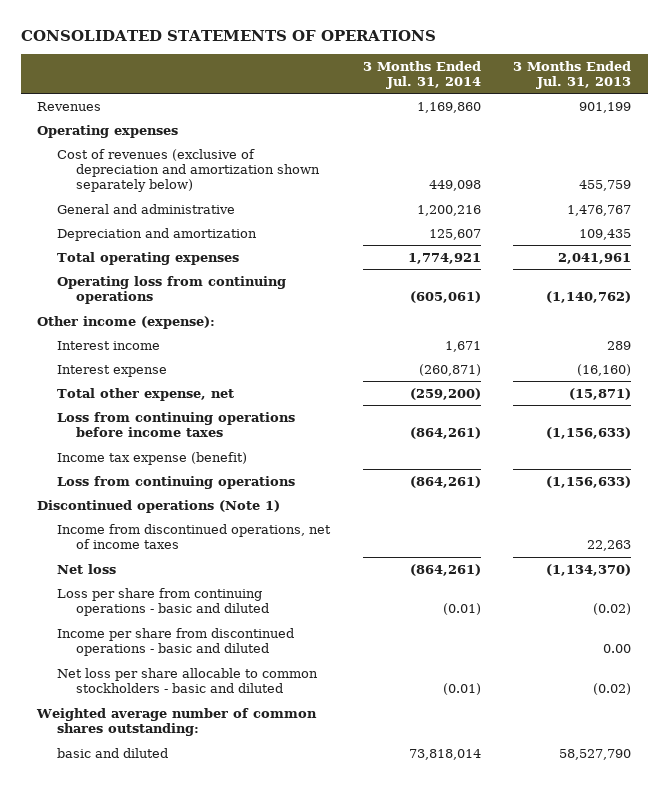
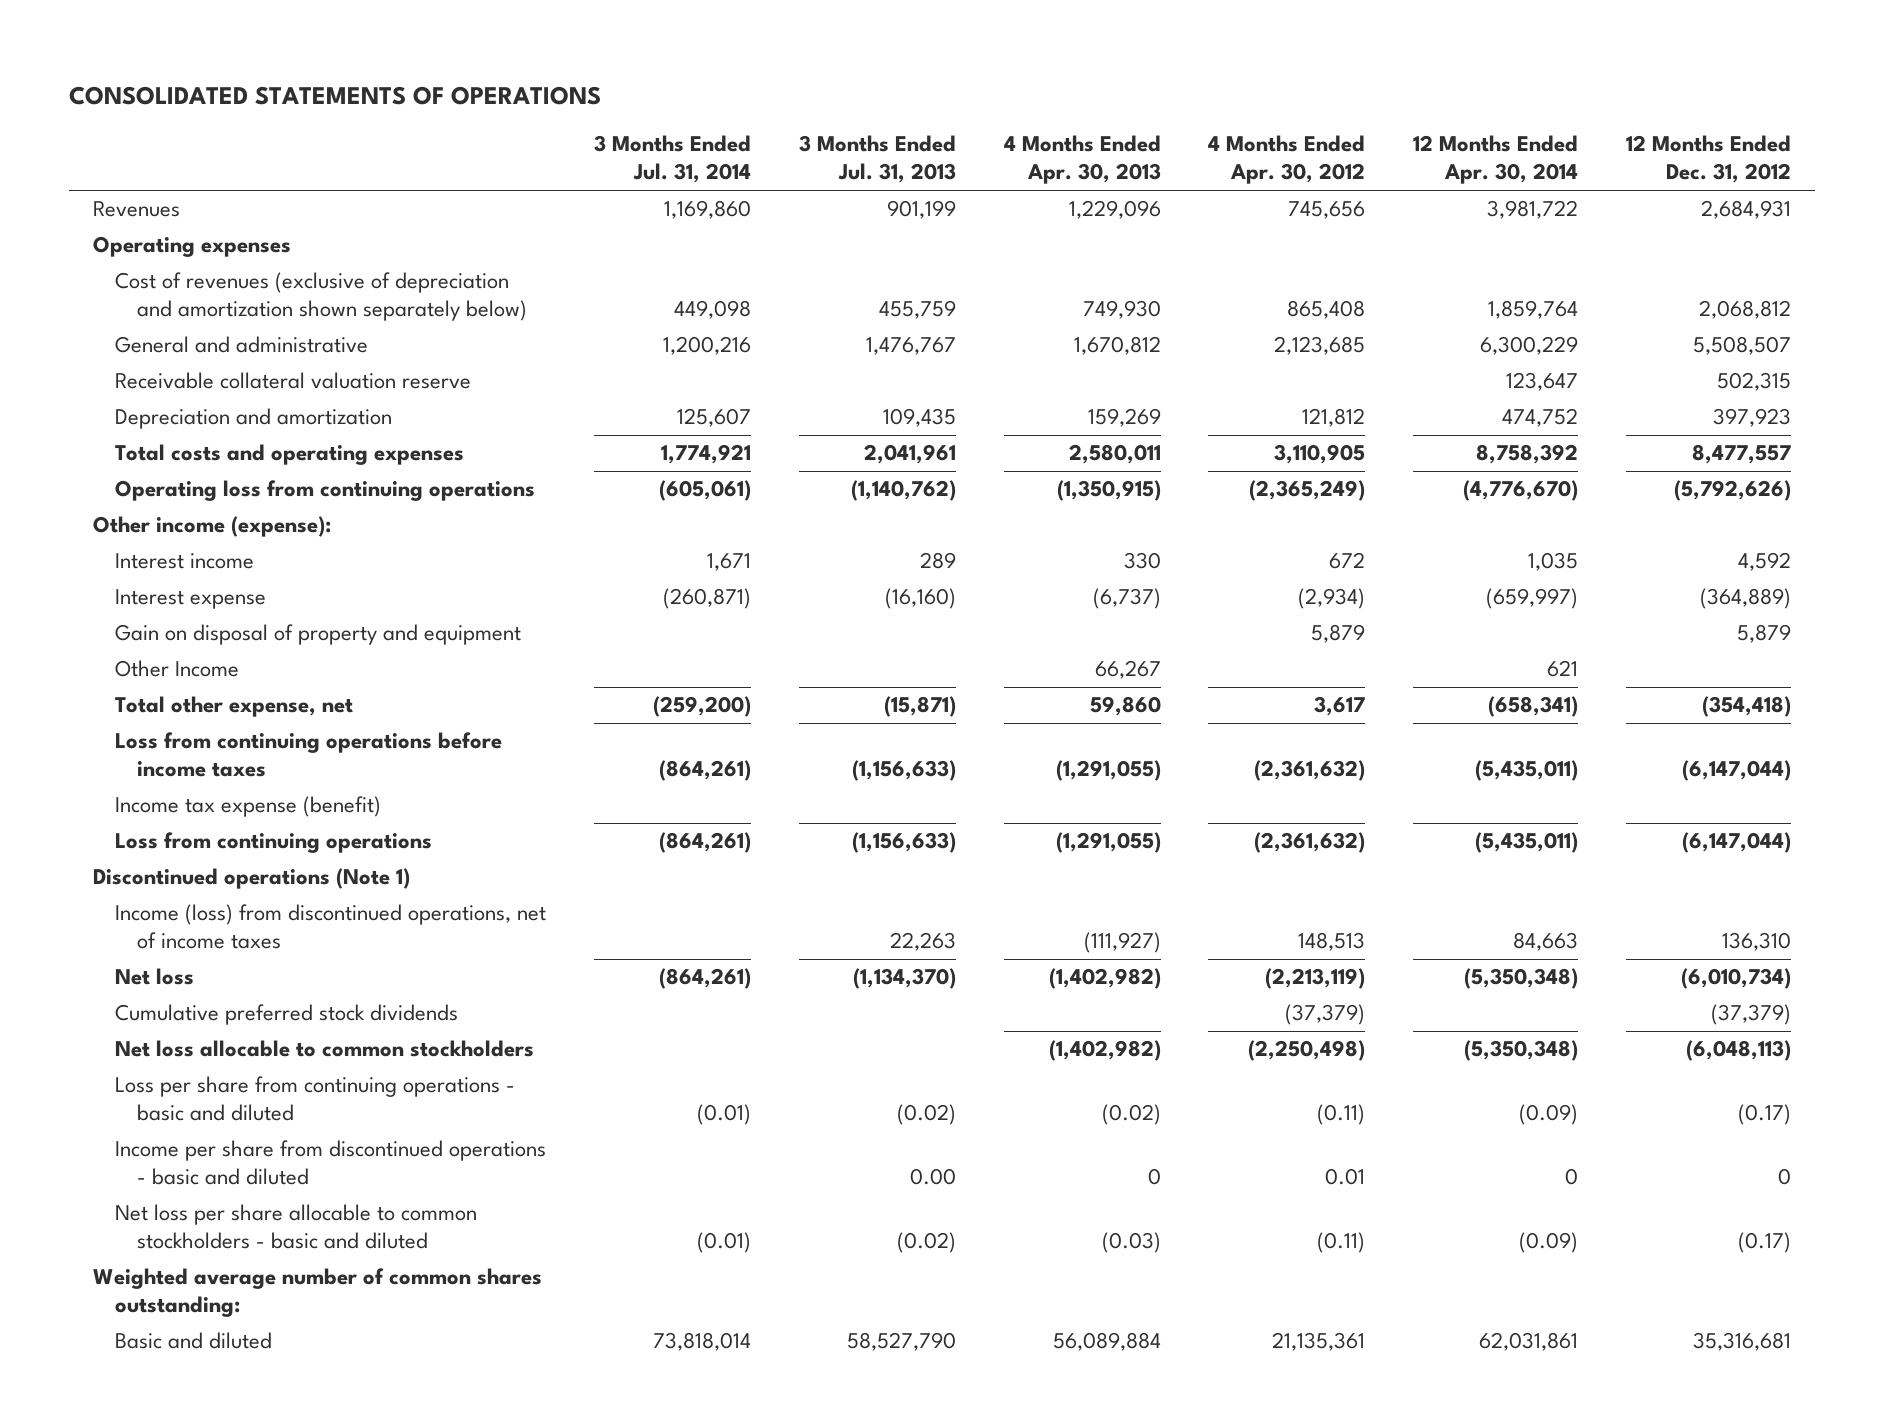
none -> [1003,135,1161,185] 4 Months Ended Apr. 30, 2013
none -> [1208,135,1366,185] 4 Months Ended Apr. 30, 2012
none -> [1413,135,1579,185] 12 Months Ended Apr. 30, 2014
none -> [1626,135,1792,184] 12 Months Ended Dec. 31, 2012
none -> [114,372,471,390] Receivable collateral valuation reserve
[56,251,239,265] Total operating expenses -> [114,444,464,466] Total costs and operating expenses
none -> [114,624,521,646] Gain on disposal of property and equipment
none -> [114,660,239,678] Other Income
[56,523,331,550] Income from discontinued operations, net of income taxes -> [114,904,546,950] Income (loss) from discontinued operations, net of income taxes
none -> [114,1004,458,1026] Cumulative preferred stock dividends
none -> [114,1040,534,1058] Net loss allocable to common stockholders
[56,747,168,758] basic and diluted -> [114,1332,272,1350] Basic and diluted

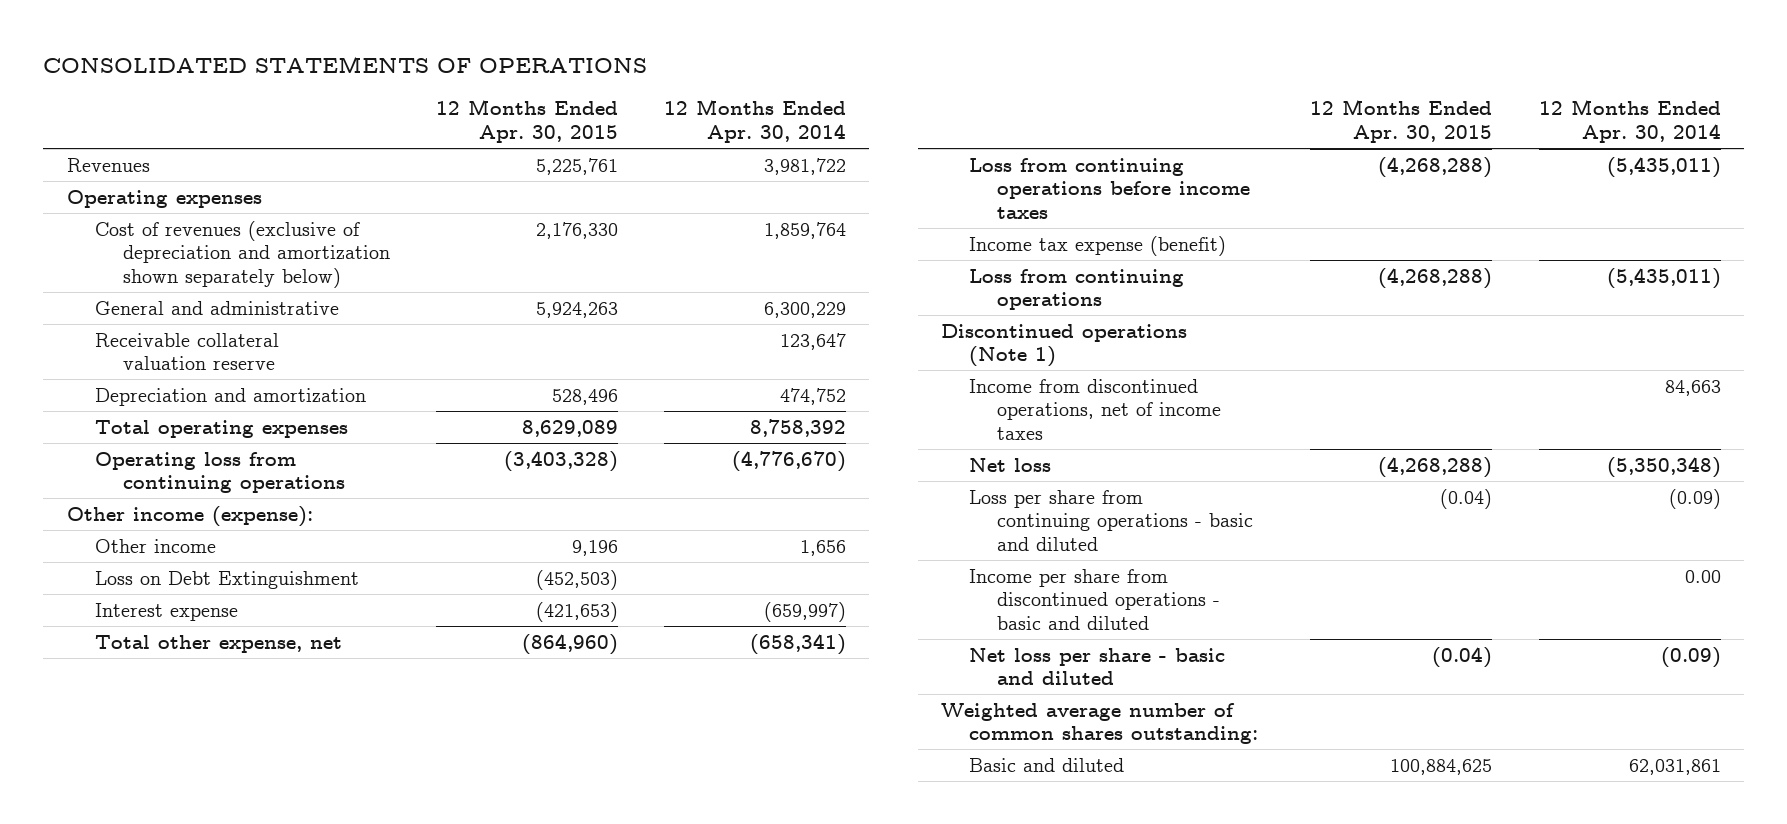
[593,135,751,184] 3 Months Ended Jul. 31, 2014 -> none
[798,135,956,184] 3 Months Ended Jul. 31, 2013 -> none
[1003,135,1161,185] 4 Months Ended Apr. 30, 2013 -> none
[1208,135,1366,185] 4 Months Ended Apr. 30, 2012 -> none
[1626,135,1792,184] 12 Months Ended Dec. 31, 2012 -> none
none -> [436,99,619,143] 12 Months Ended Apr. 30, 2015
[114,444,464,466] Total costs and operating expenses -> [94,419,348,438] Total operating expenses
[114,553,254,570] Interest income -> none
none -> [94,538,216,553] Other income
none -> [94,570,359,589] Loss on Debt Extinguishment
[114,624,521,646] Gain on disposal of property and equipment -> none
[114,660,239,678] Other Income -> none
[114,904,546,950] Income (loss) from discontinued operations, net of income taxes -> [969,378,1222,440] Income from discontinued operations, net of income taxes
[114,1004,458,1026] Cumulative preferred stock dividends -> none
[114,1040,534,1058] Net loss allocable to common stockholders -> none
[1565,1168,1579,1186] 0 -> [1684,569,1721,583] 0.00
[114,1204,477,1250] Net loss per share allocable to common stockholders - basic and diluted -> [969,647,1226,686] Net loss per share - basic and diluted

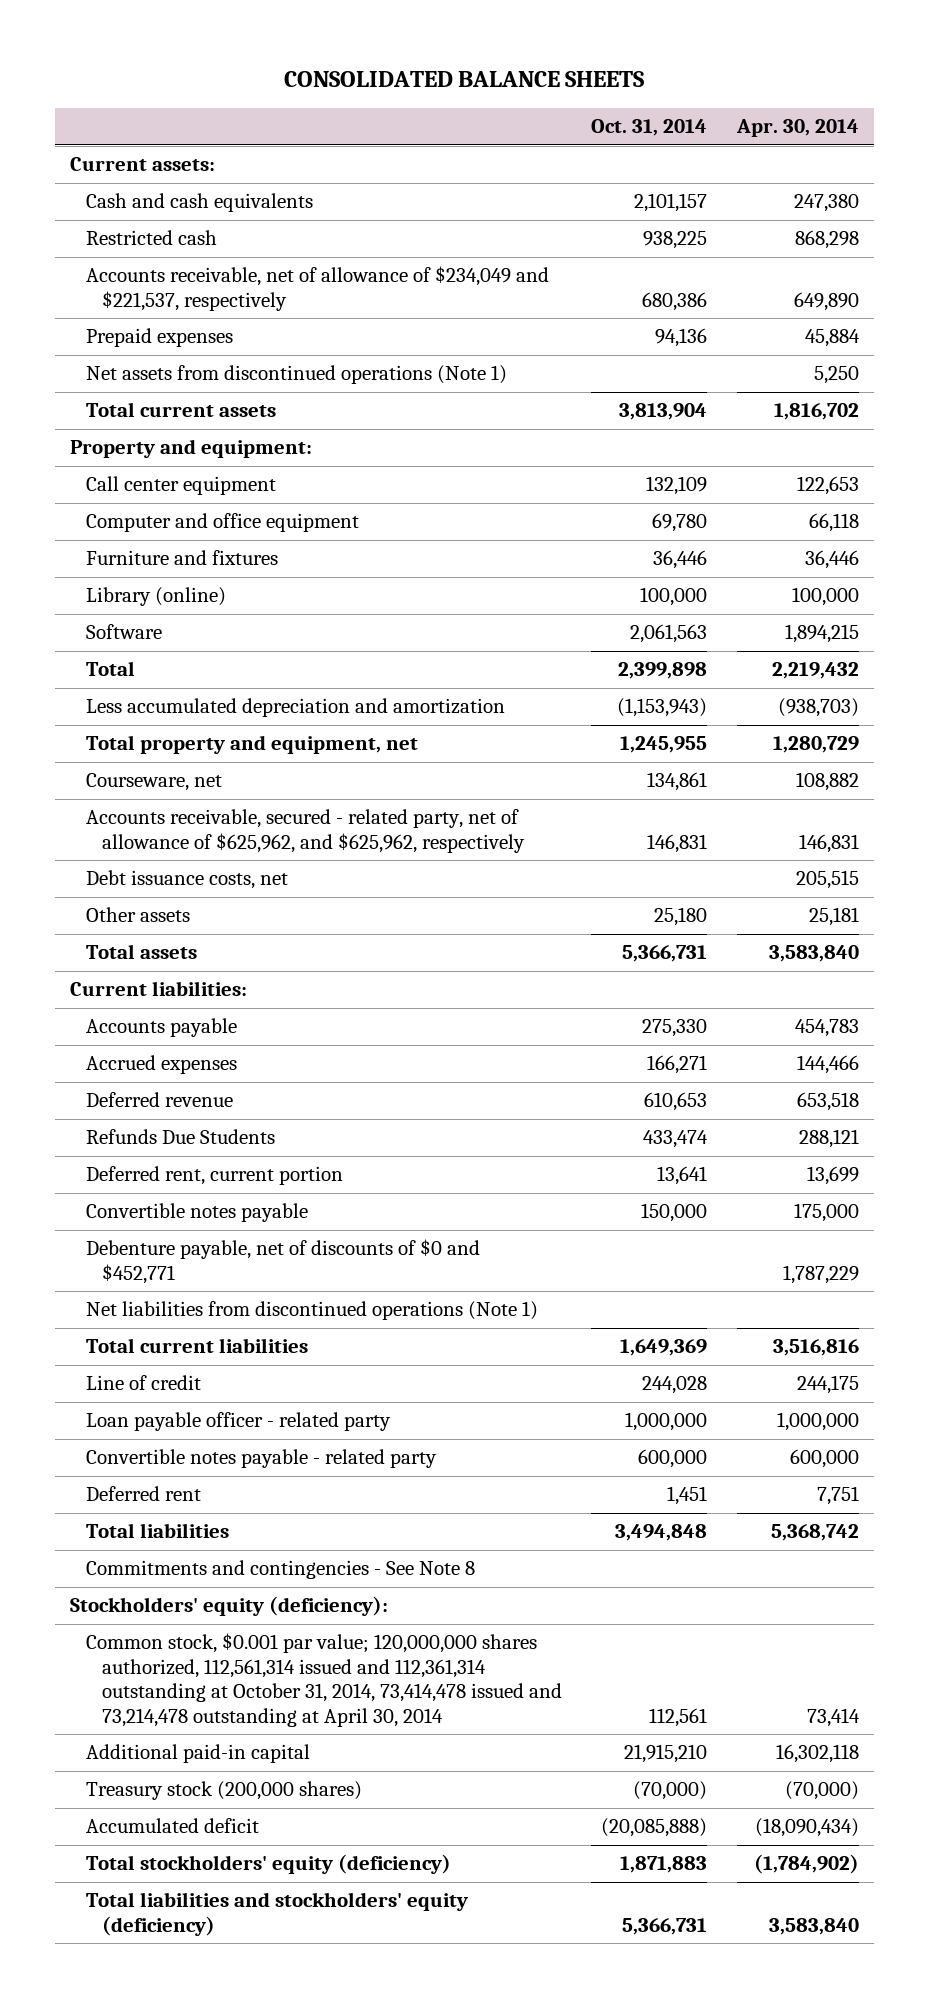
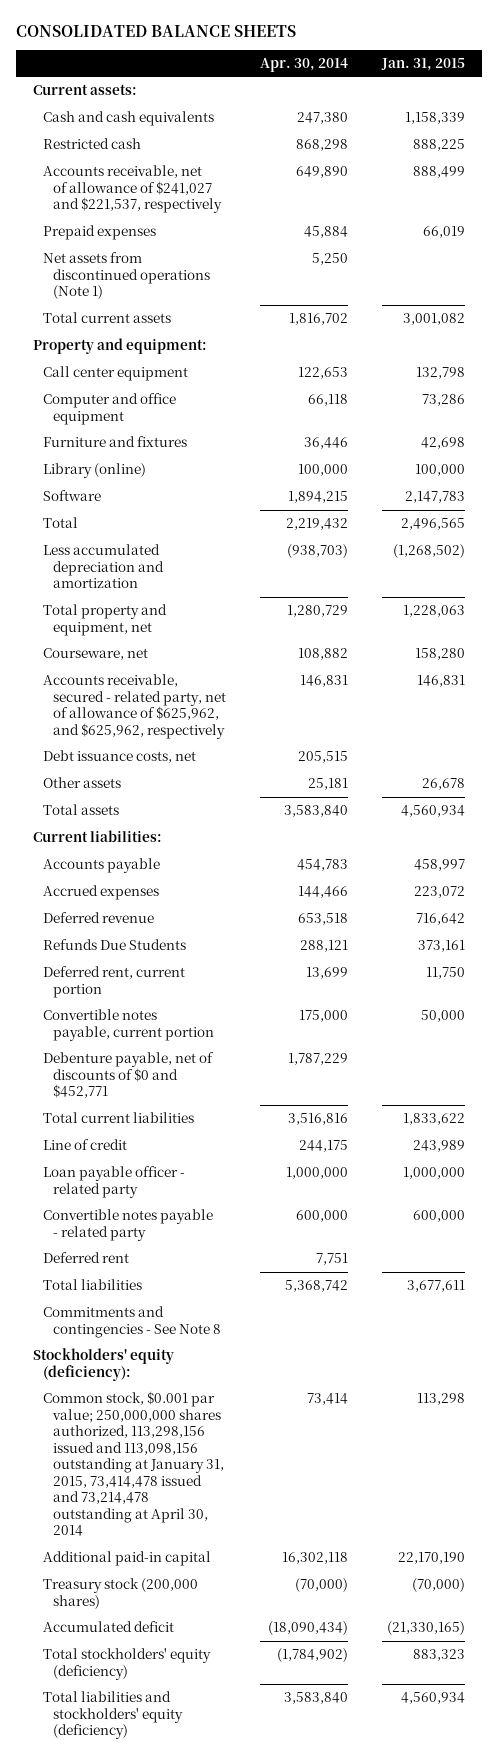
[591,119,708,137] Oct. 31, 2014 -> none
none -> [380,58,465,72] Jan. 31, 2015
[86,266,550,311] Accounts receivable, net of allowance of $234,049 and $221,537, respectively -> [43,165,223,214] Accounts receivable, net of allowance of $241,027 and $221,537, respectively
[86,1203,309,1223] Convertible notes payable -> [43,1009,215,1041] Convertible notes payable, current portion
[86,1301,539,1321] Net liabilities from discontinued operations (Note 1) -> none
[86,1633,563,1727] Common stock, $0.001 par value; 120,000,000 shares authorized, 112,561,314 issued and 112,361,314 outstanding at October 31, 2014, 73,414,478 issued and 73,214,478 outstanding at April 30, 2014 -> [43,1391,225,1537] Common stock, $0.001 par value; 250,000,000 shares authorized, 113,298,156 issued and 113,098,156 outstanding at January 31, 2015, 73,414,478 issued and 73,214,478 outstanding at April 30, 2014

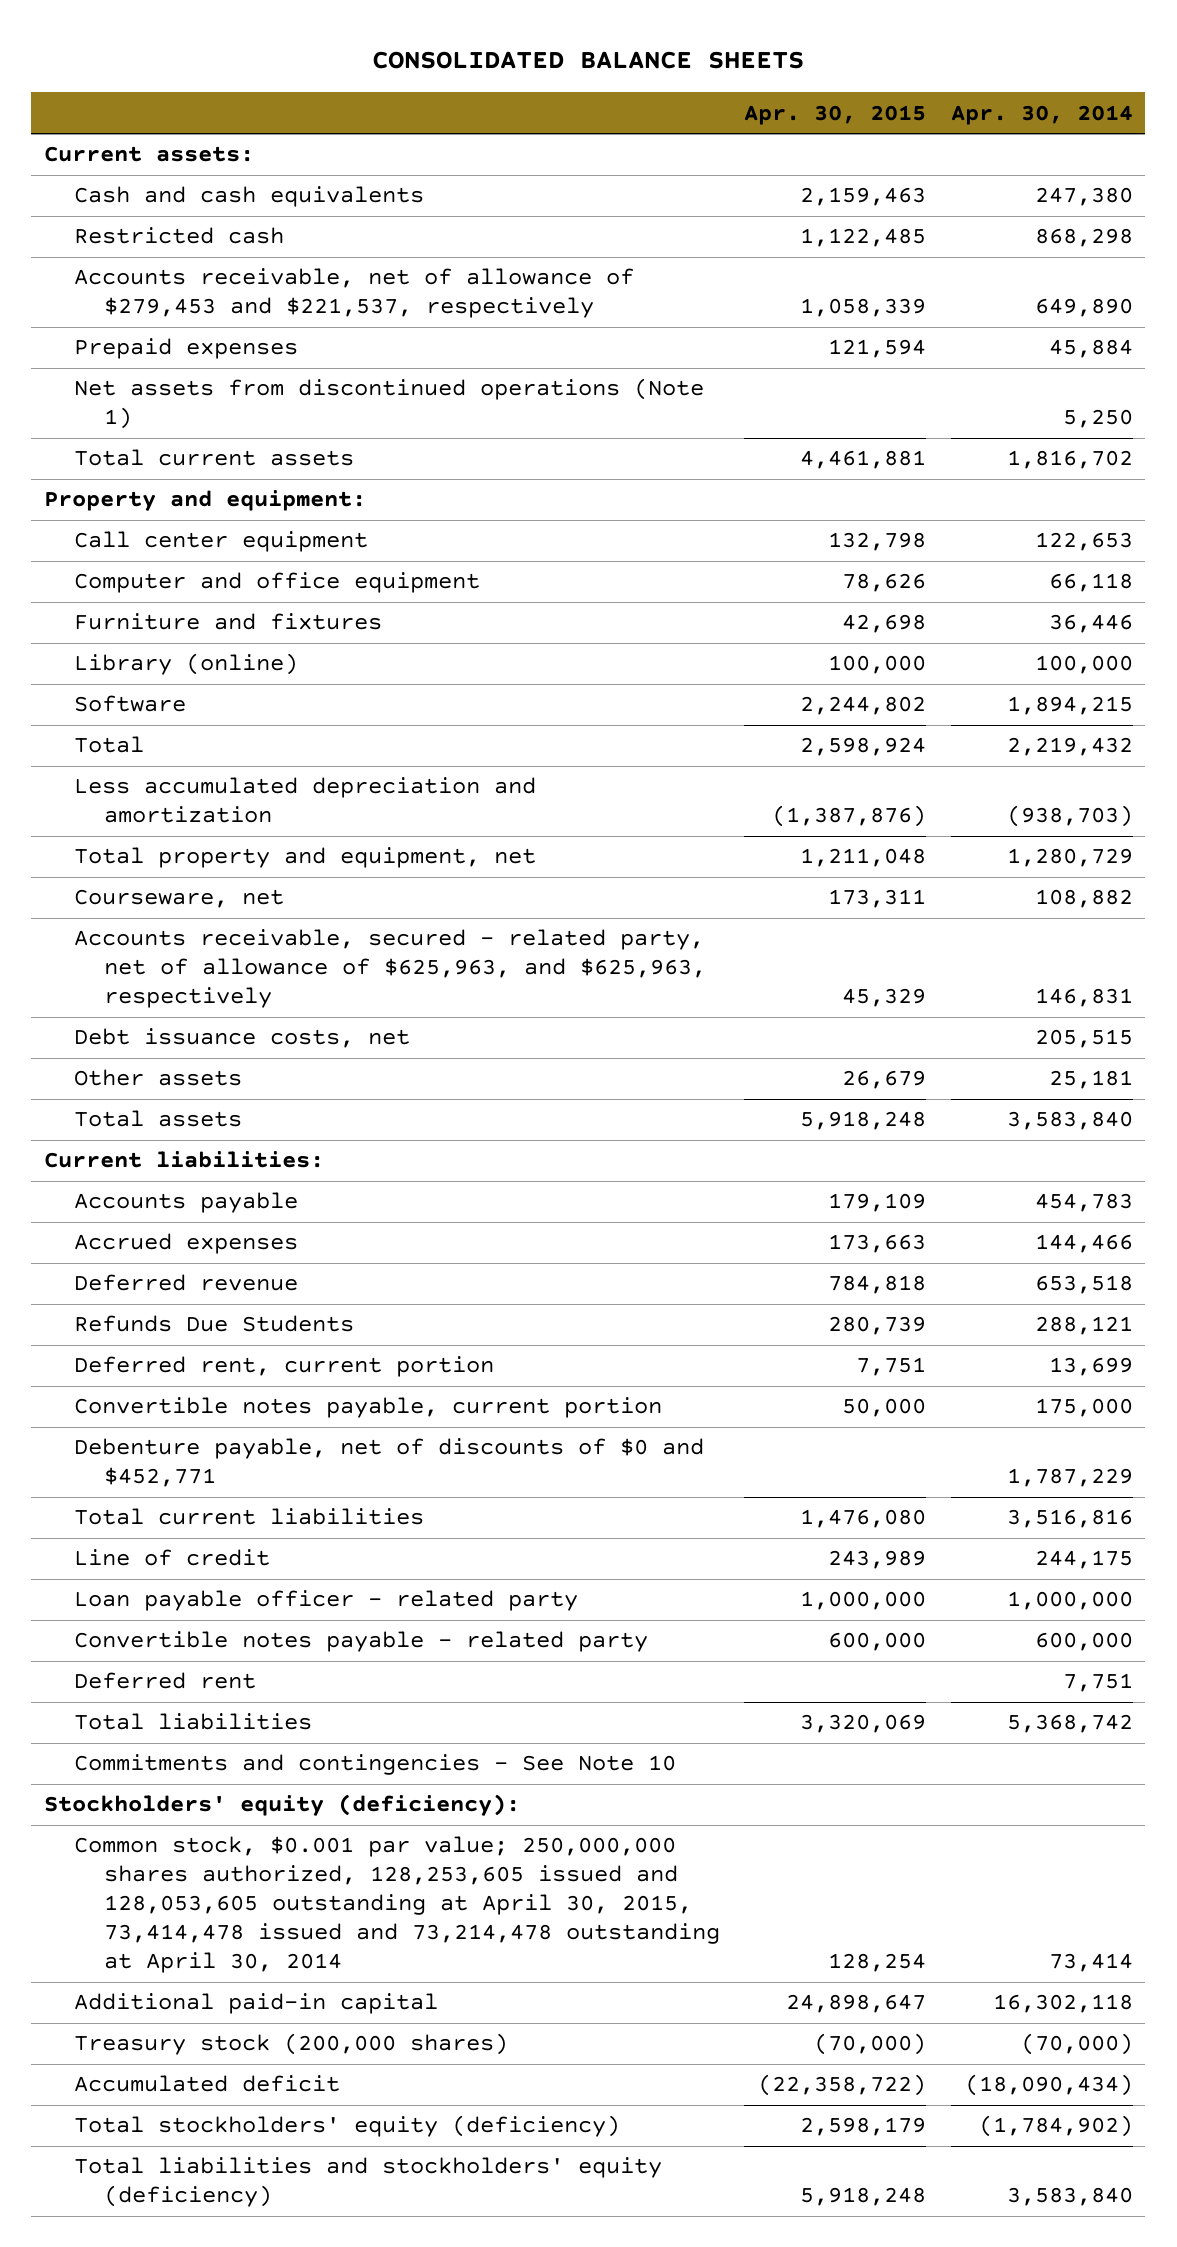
[380,58,465,72] Jan. 31, 2015 -> none
none -> [744,104,927,125] Apr. 30, 2015
[43,165,223,214] Accounts receivable, net of allowance of $241,027 and $221,537, respectively -> [73,268,634,319] Accounts receivable, net of allowance of $279,453 and $221,537, respectively
[43,674,227,739] Accounts receivable, secured - related party, net of allowance of $625,962, and $625,962, respectively -> [73,929,706,1009] Accounts receivable, secured - related party, net of allowance of $625,963, and $625,963, respectively
[43,1306,222,1338] Commitments and contingencies - See Note 8 -> [73,1754,676,1776] Commitments and contingencies - See Note 10
[43,1391,225,1537] Common stock, $0.001 par value; 250,000,000 shares authorized, 113,298,156 issued and 113,098,156 outstanding at January 31, 2015, 73,414,478 issued and 73,214,478 outstanding at April 30, 2014 -> [73,1836,720,1974] Common stock, $0.001 par value; 250,000,000 shares authorized, 128,253,605 issued and 128,053,605 outstanding at April 30, 2015, 73,414,478 issued and 73,214,478 outstanding at April 30, 2014

